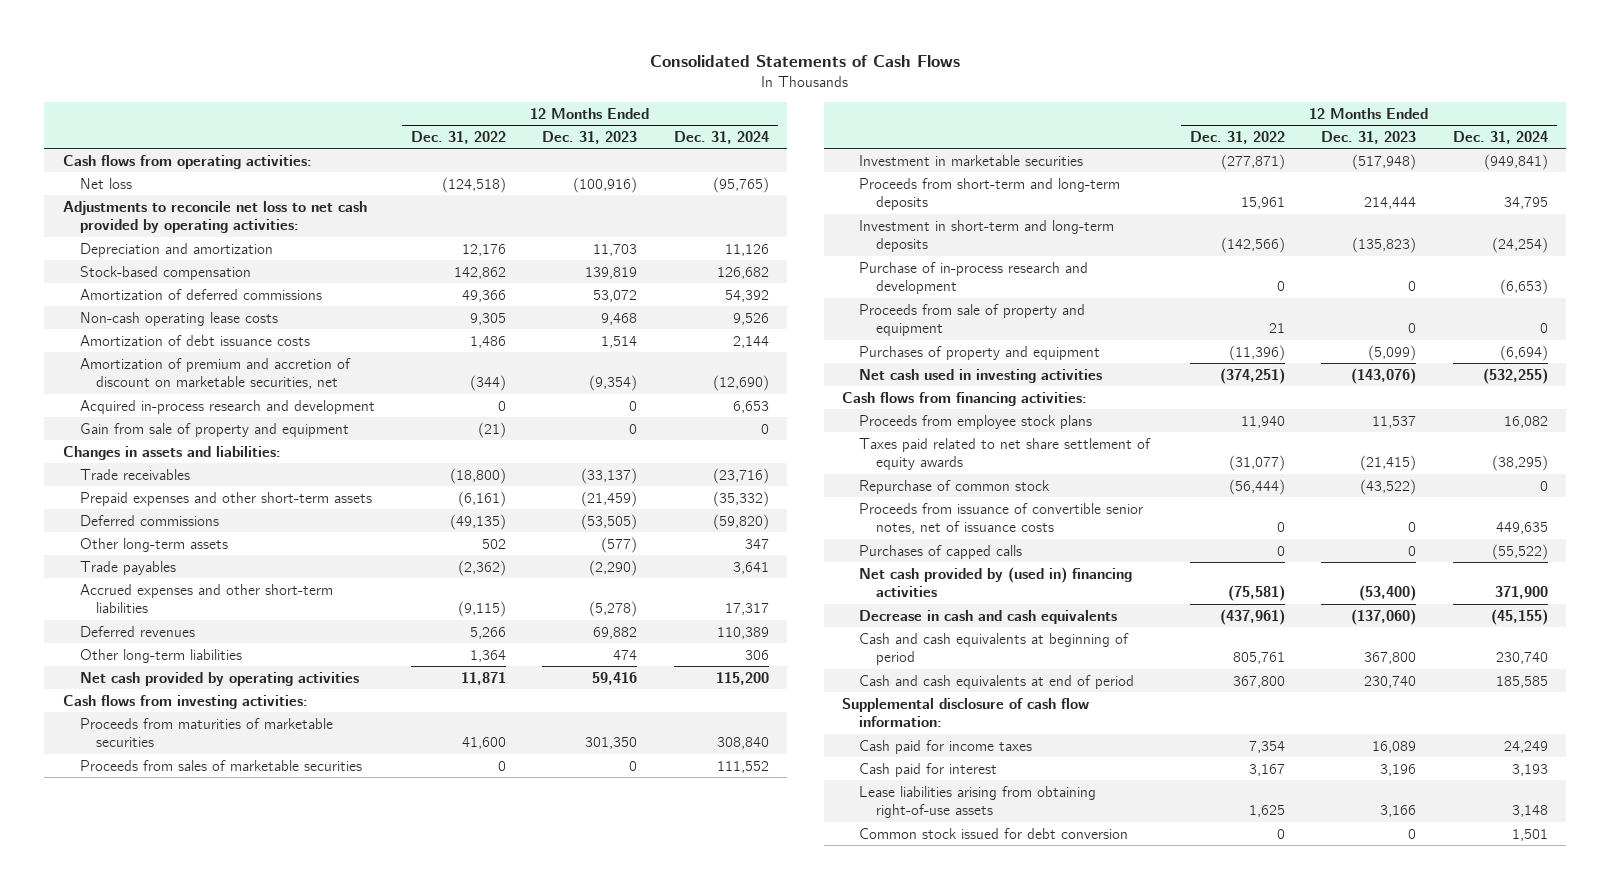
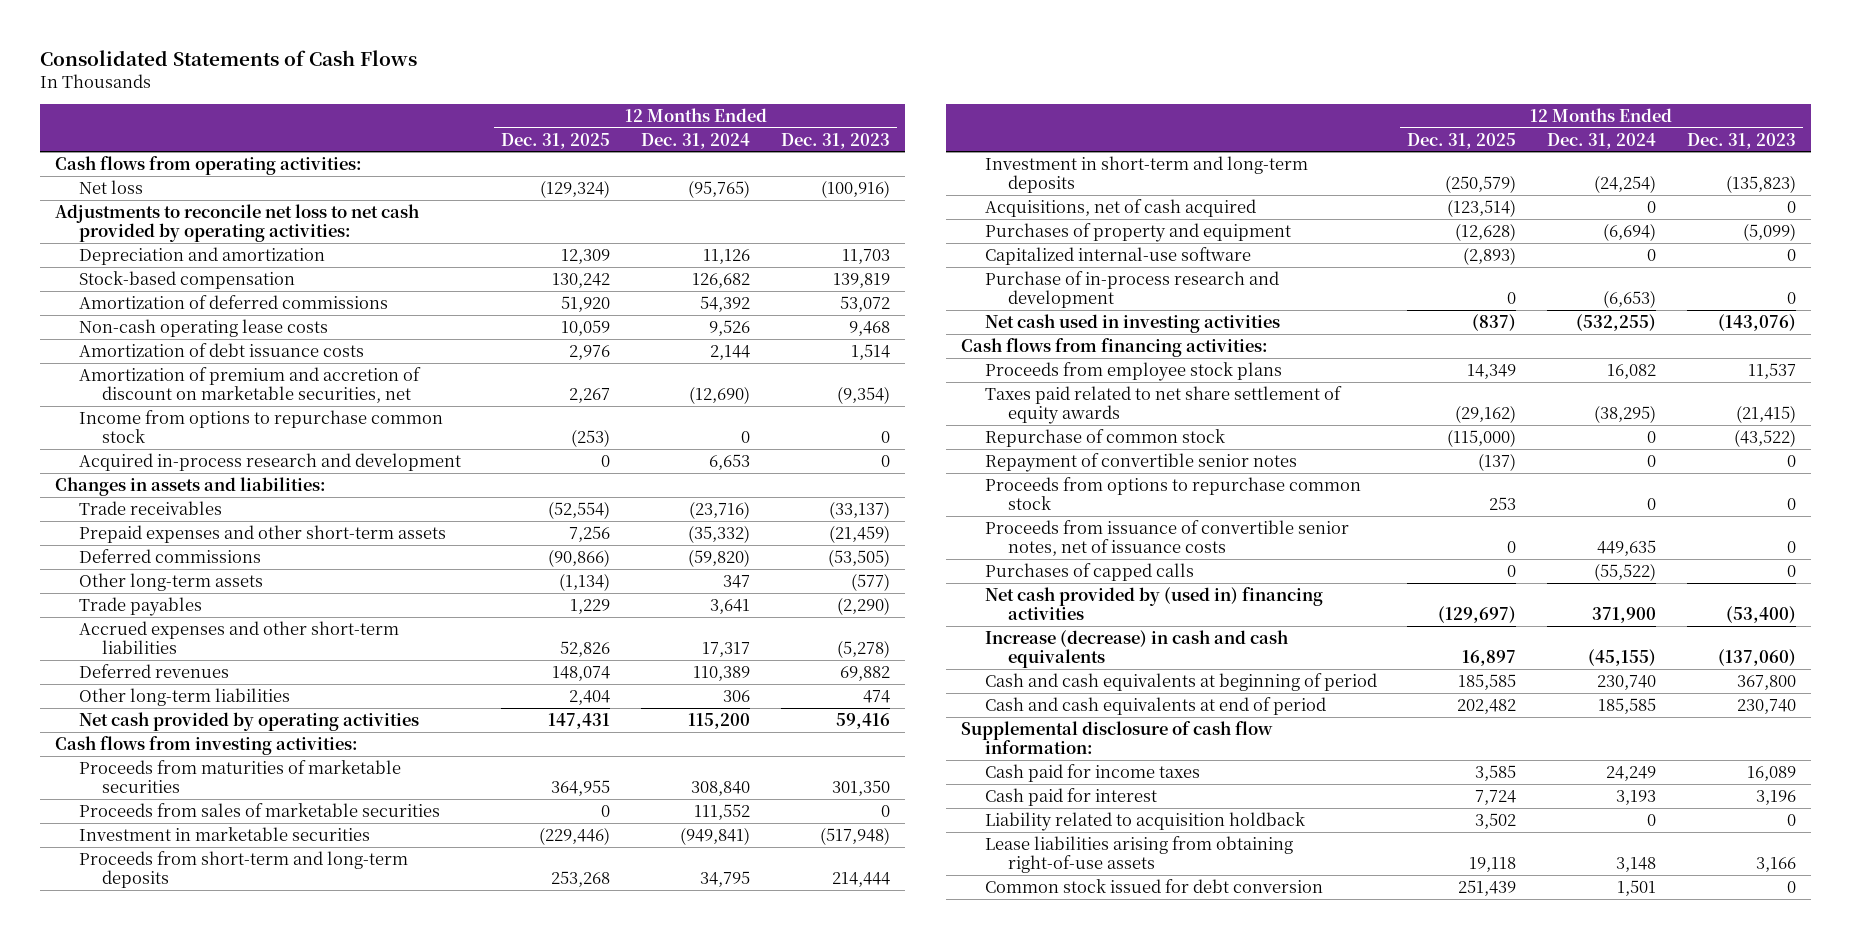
[410,130,506,144] Dec. 31, 2022 -> none
none -> [501,132,611,149] Dec. 31, 2025
none -> [78,409,443,444] Income from options to repurchase common stock
[79,422,349,437] Gain from sale of property and equipment -> none
[858,303,1085,337] Proceeds from sale of property and equipment -> none
none -> [984,198,1256,217] Acquisitions, net of cash acquired
none -> [984,246,1251,265] Capitalized internal-use software
[858,261,1088,295] Purchase of in-process research and development -> [984,270,1279,309] Purchase of in-process research and development
none -> [984,452,1297,472] Repayment of convertible senior notes
none -> [984,476,1361,511] Proceeds from options to repurchase common stock
[858,609,1117,624] Decrease in cash and cash equivalents -> [984,629,1288,669] Increase (decrease) in cash and cash equivalents
none -> [984,811,1305,831] Liability related to acquisition holdback

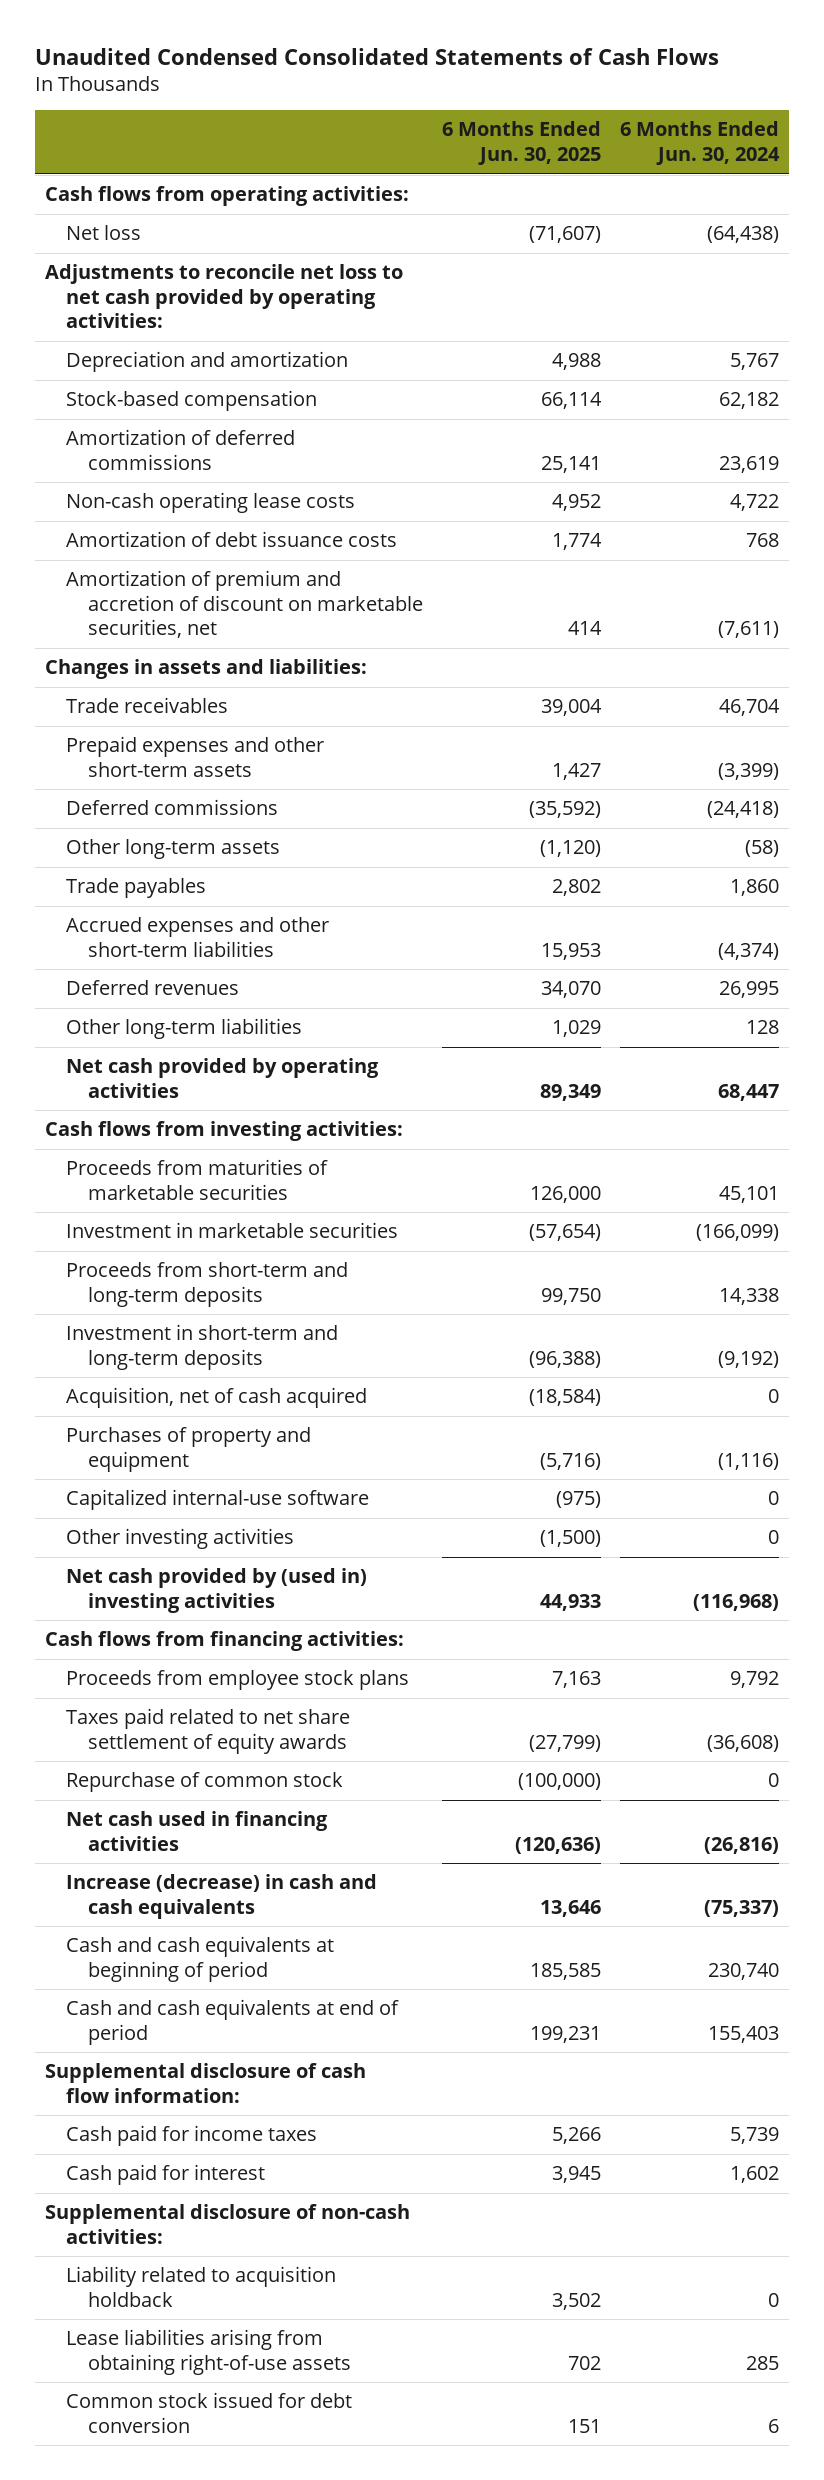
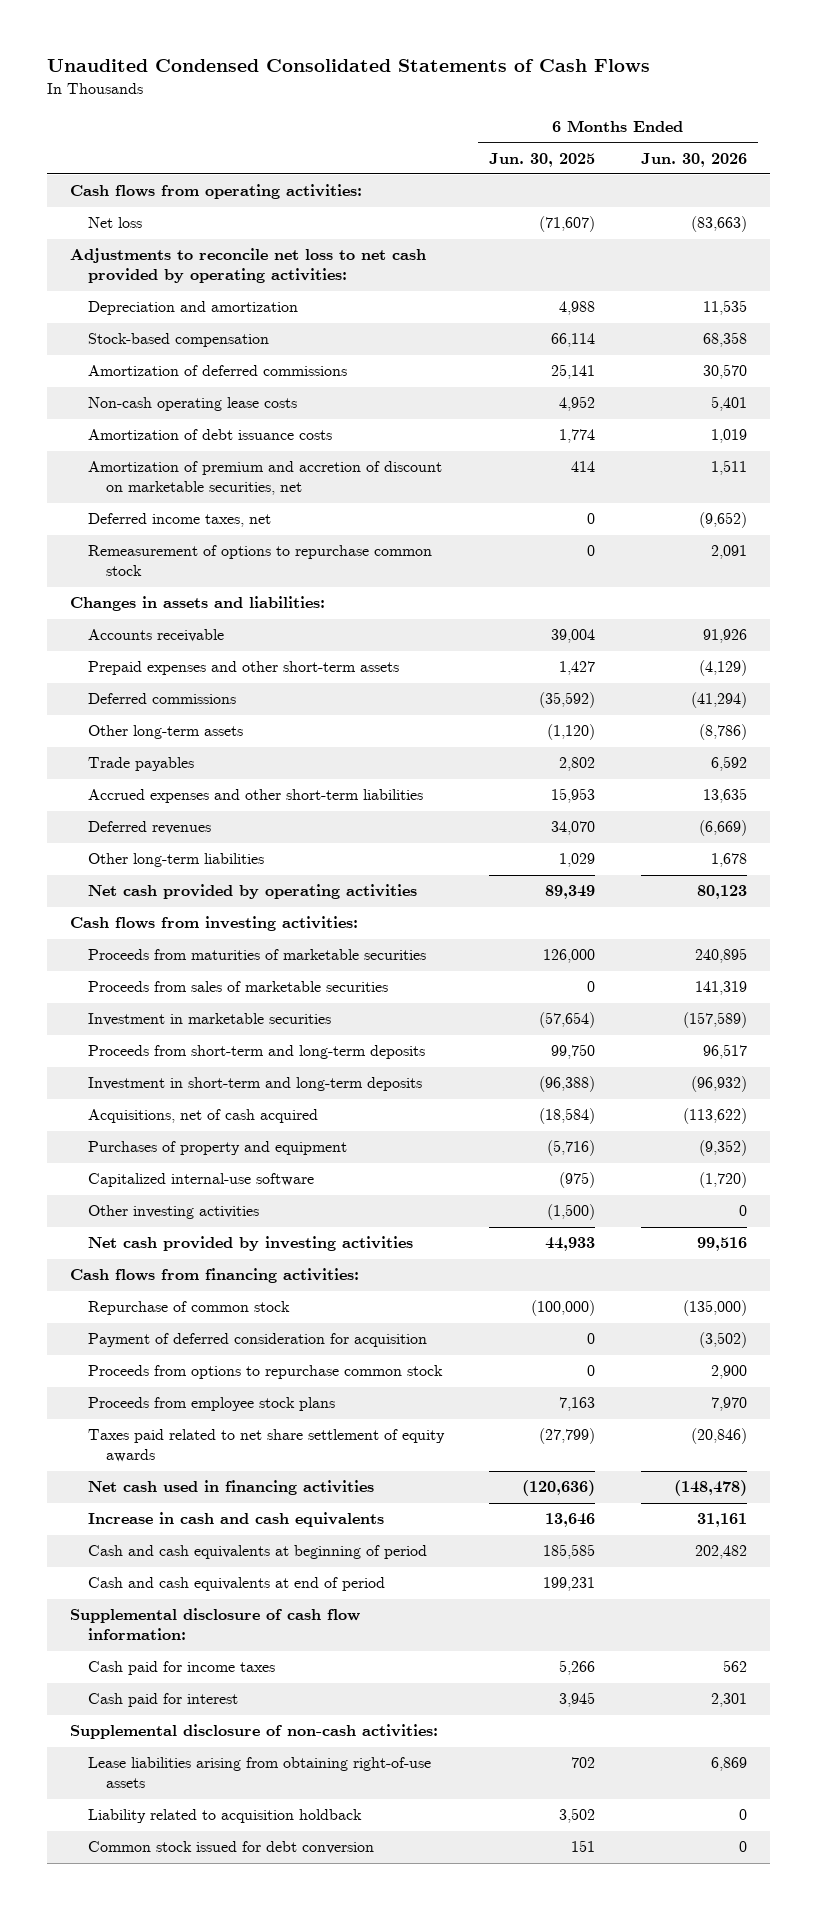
[620,121,781,166] 6 Months Ended Jun. 30, 2024 -> none
none -> [641,152,748,167] Jun. 30, 2026
none -> [87,513,271,528] Deferred income taxes, net
none -> [87,545,432,577] Remeasurement of options to repurchase common stock
[66,697,229,714] Trade receivables -> [87,629,224,643] Accounts receivable
none -> [87,981,388,993] Proceeds from sales of marketable securities
[66,1387,368,1409] Acquisition, net of cash acquired -> [87,1109,318,1124] Acquisitions, net of cash acquired
[66,1568,368,1613] Net cash provided by (used in) investing activities -> [87,1236,413,1252] Net cash provided by investing activities
[66,1772,344,1793] Repurchase of common stock -> [87,1301,290,1316] Repurchase of common stock
none -> [87,1333,427,1348] Payment of deferred consideration for acquisition
none -> [87,1365,443,1380] Proceeds from options to repurchase common stock
[66,1874,378,1919] Increase (decrease) in cash and cash equivalents -> [87,1512,384,1528] Increase in cash and cash equivalents
[66,2266,337,2307] Liability related to acquisition holdback -> [87,1809,362,1824] Liability related to acquisition holdback

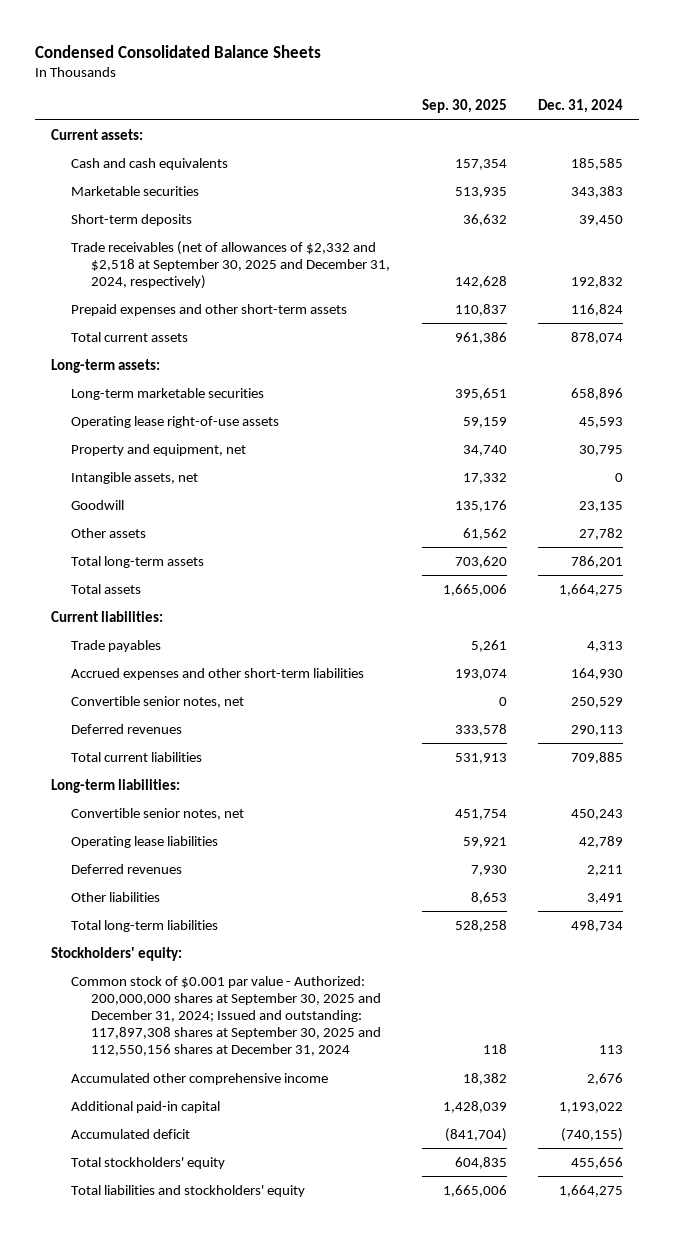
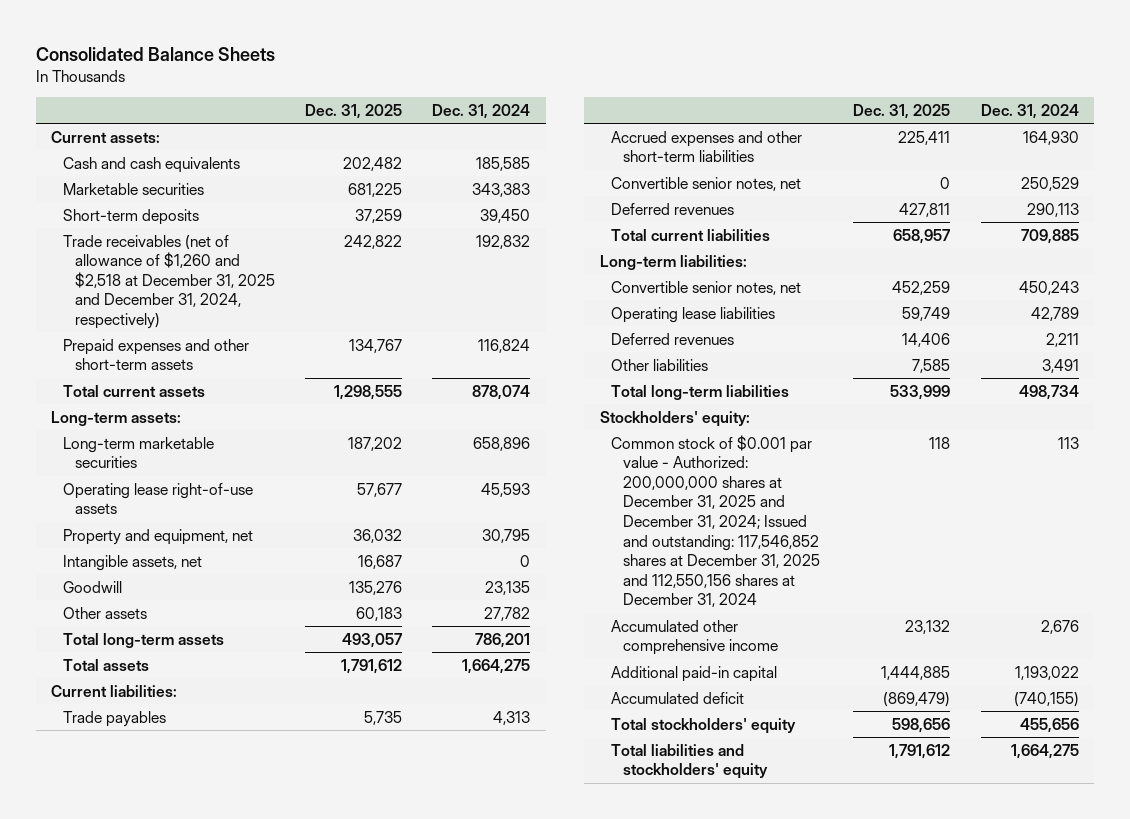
[35,44,322,58] Condensed Consolidated Balance Sheets -> [36,46,276,61] Consolidated Balance Sheets
[421,99,507,114] Sep. 30, 2025 -> none
none -> [305,103,403,119] Dec. 31, 2025
[71,240,391,289] Trade receivables (net of allowances of $2,332 and $2,518 at September 30, 2025 and December 31, 2024, respectively) -> [63,234,275,329] Trade receivables (net of allowance of $1,260 and $2,518 at December 31, 2025 and December 31, 2024, respectively)
[71,975,382,1057] Common stock of $0.001 par value - Authorized: 200,000,000 shares at September 30, 2025 and December 31, 2024; Issued and outstanding: 117,897,308 shares at September 30, 2025 and 112,550,156 shares at December 31, 2024 -> [611,434,821,608] Common stock of $0.001 par value - Authorized: 200,000,000 shares at December 31, 2025 and December 31, 2024; Issued and outstanding: 117,546,852 shares at December 31, 2025 and 112,550,156 shares at December 31, 2024

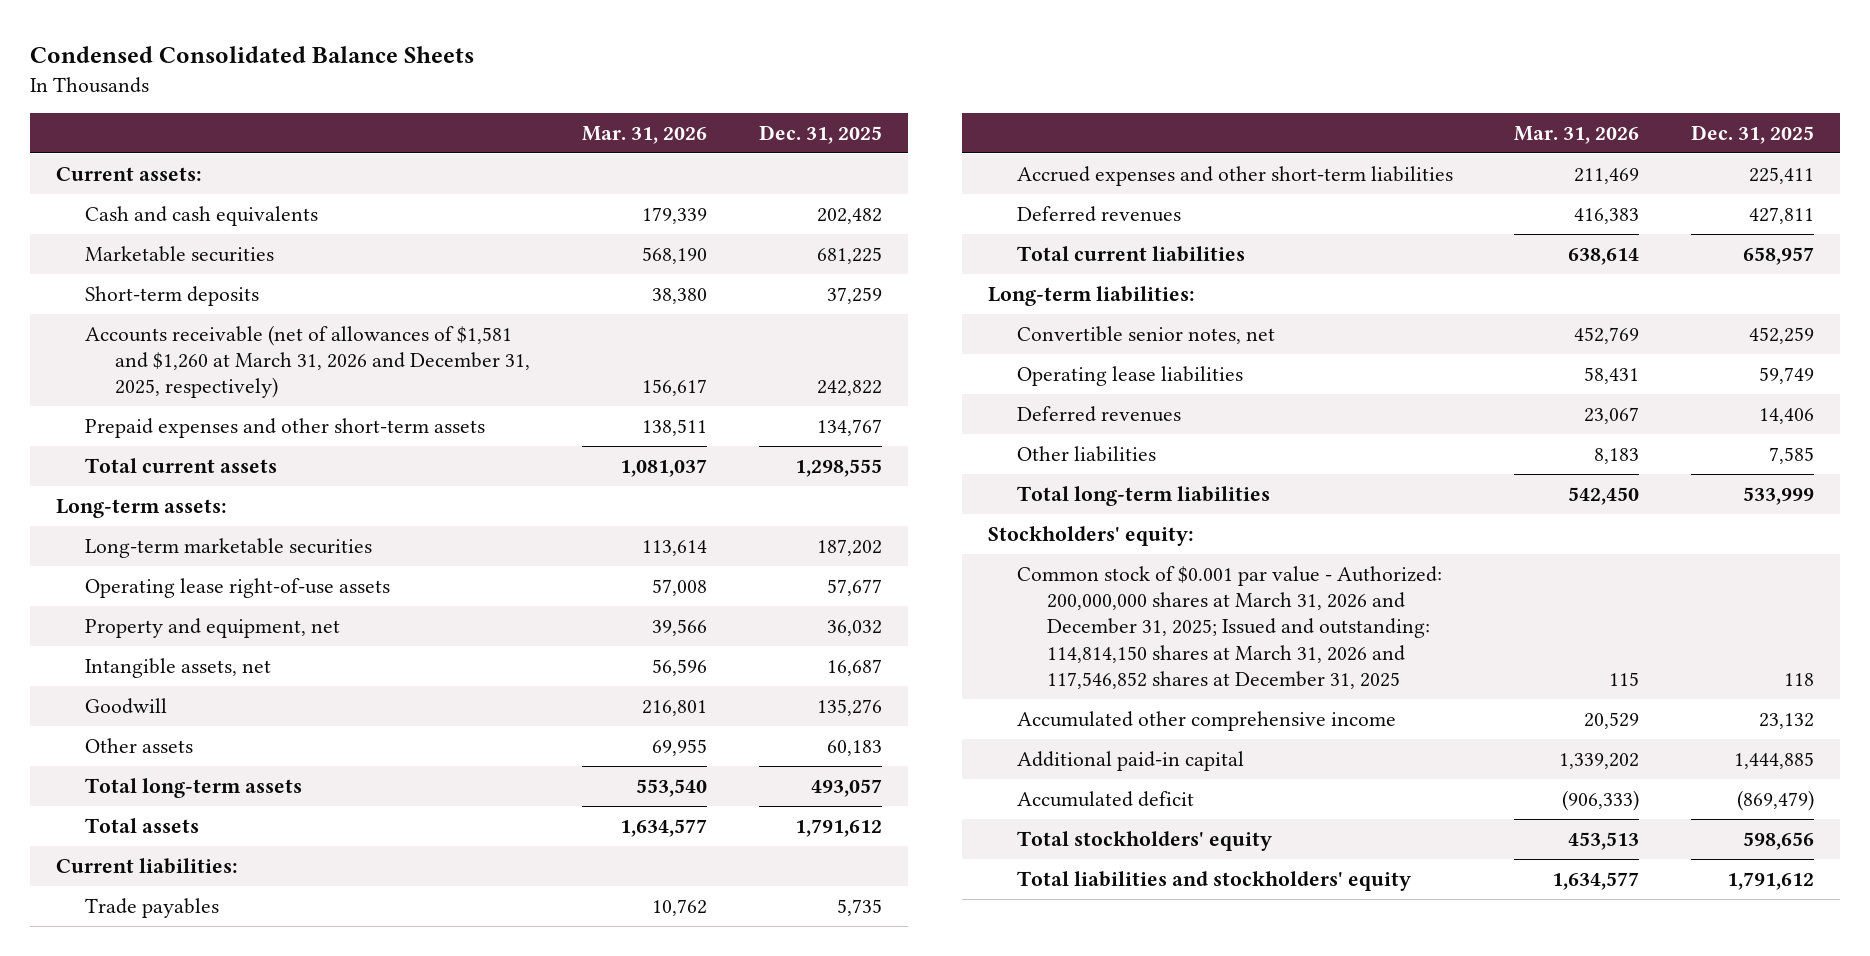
[36,46,276,61] Consolidated Balance Sheets -> [29,45,474,63] Condensed Consolidated Balance Sheets
[432,103,531,119] Dec. 31, 2024 -> none
none -> [581,125,707,144] Mar. 31, 2026
[63,234,275,329] Trade receivables (net of allowance of $1,260 and $2,518 at December 31, 2025 and December 31, 2024, respectively) -> [85,324,530,399] Accounts receivable (net of allowances of $1,581 and $1,260 at March 31, 2026 and December 31, 2025, respectively)
[611,176,802,191] Convertible senior notes, net -> none
[611,434,821,608] Common stock of $0.001 par value - Authorized: 200,000,000 shares at December 31, 2025 and December 31, 2024; Issued and outstanding: 117,546,852 shares at December 31, 2025 and 112,550,156 shares at December 31, 2024 -> [1017,565,1443,689] Common stock of $0.001 par value - Authorized: 200,000,000 shares at March 31, 2026 and December 31, 2025; Issued and outstanding: 114,814,150 shares at March 31, 2026 and 117,546,852 shares at December 31, 2025

